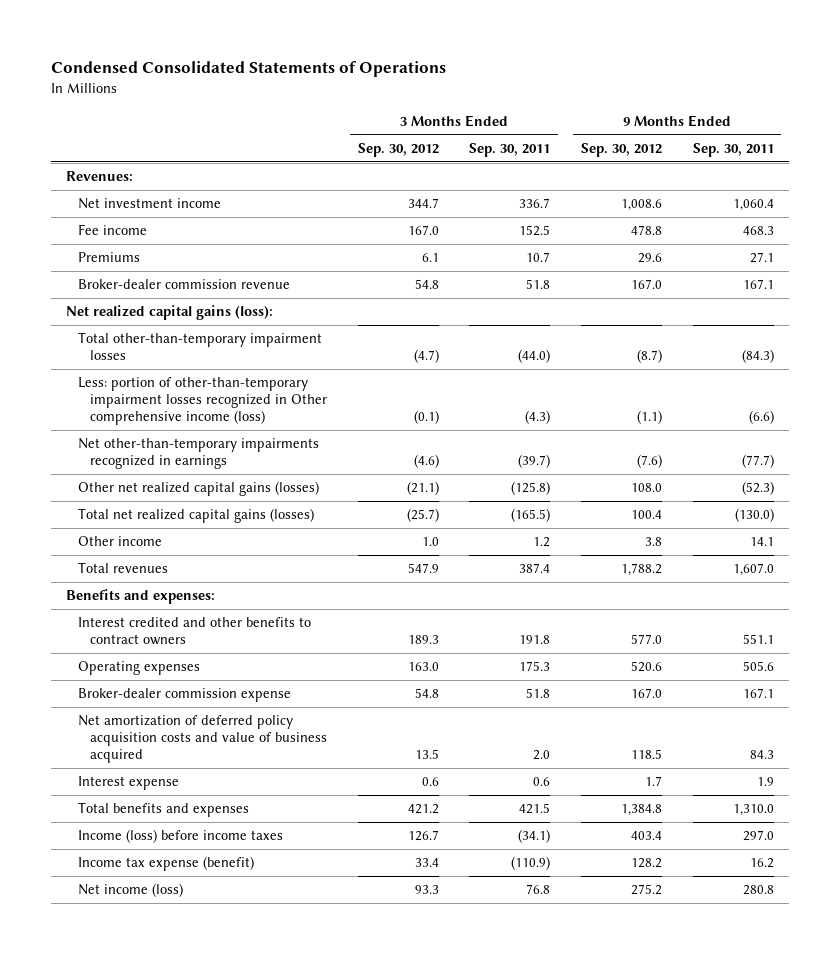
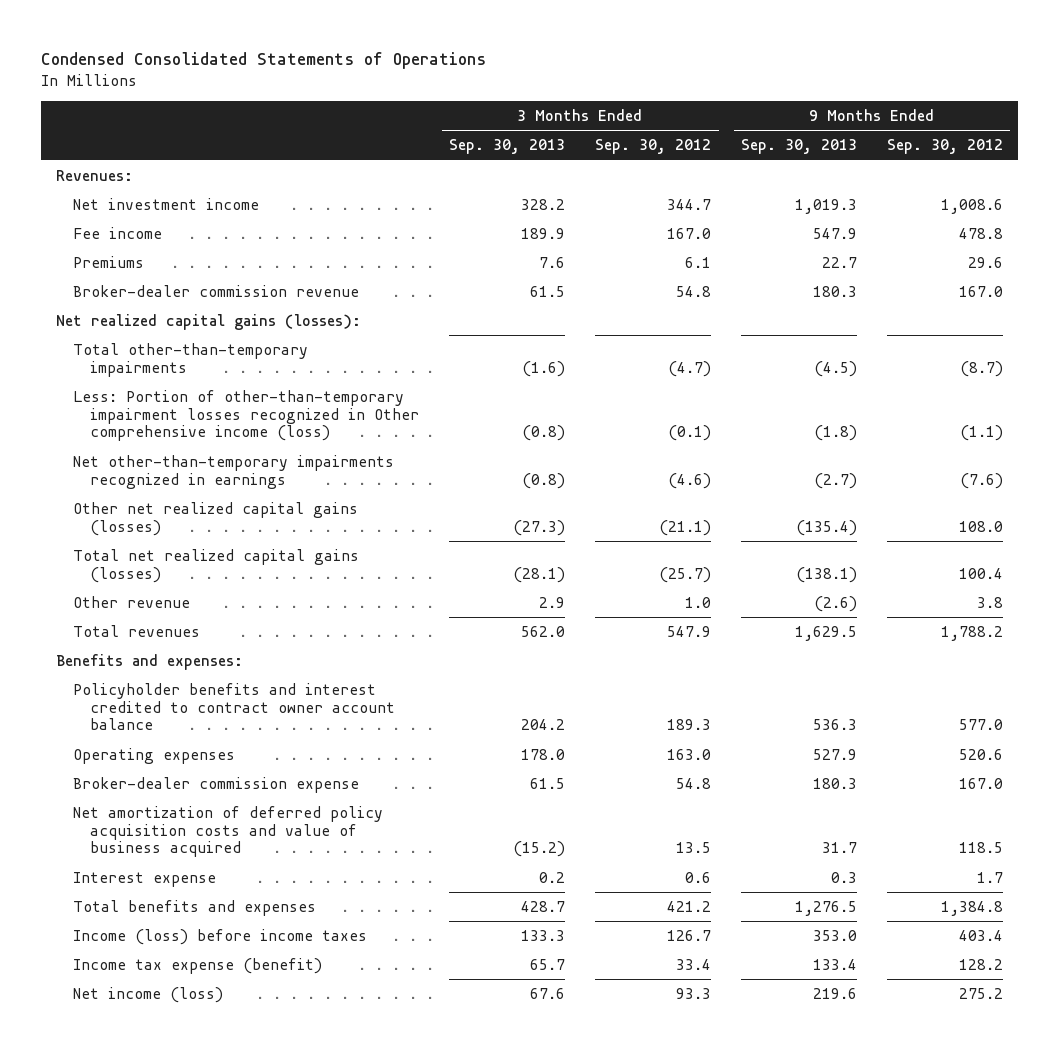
[469,143,551,158] Sep. 30, 2011 -> none
[692,143,774,158] Sep. 30, 2011 -> none
none -> [449,139,566,155] Sep. 30, 2013
none -> [741,139,858,155] Sep. 30, 2013
[65,305,273,321] Net realized capital gains (loss): -> [56,313,362,330] Net realized capital gains (losses):
[78,332,323,361] Total other-than-temporary impairment losses -> [73,342,309,377] Total other-than-temporary impairments
[78,377,328,426] Less: portion of other-than-temporary impairment losses recognized in Other comprehensive income (loss) -> [73,389,420,442] Less: Portion of other-than-temporary impairment losses recognized in Other comprehensive income (loss)
[78,536,163,547] Other income -> [73,595,191,608] Other revenue
[78,617,312,646] Interest credited and other benefits to contract owners -> [73,682,396,731] Policyholder benefits and interest credited to contract owner account balance

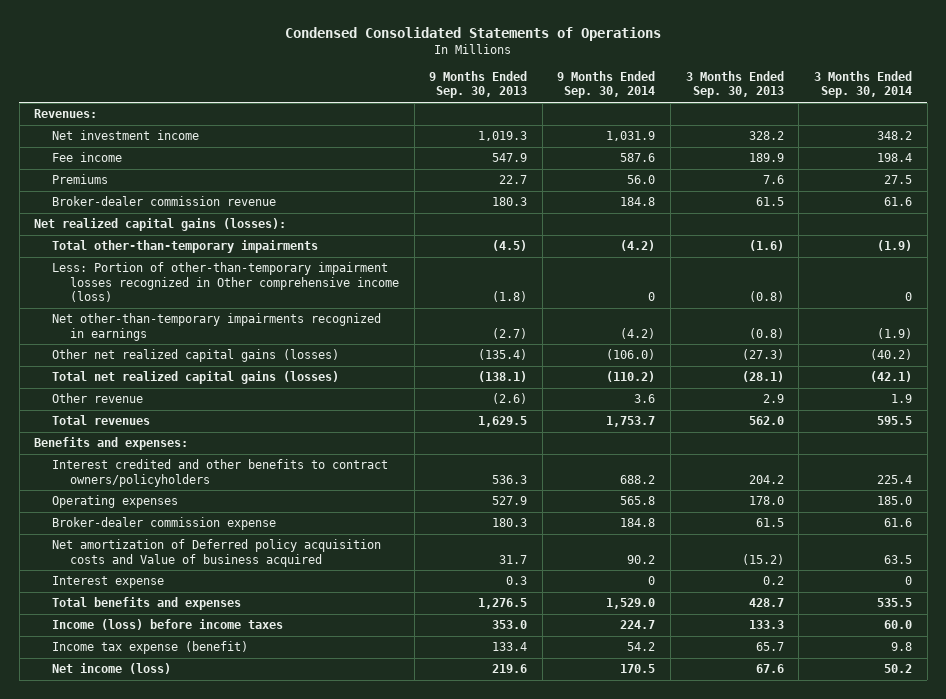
[595,139,712,155] Sep. 30, 2012 -> none
[886,139,1003,155] Sep. 30, 2012 -> none
none -> [557,71,656,99] 9 Months Ended Sep. 30, 2014
none -> [814,71,913,99] 3 Months Ended Sep. 30, 2014
[73,682,396,731] Policyholder benefits and interest credited to contract owner account balance -> [52,459,389,487] Interest credited and other benefits to contract owners/policyholders
[73,805,384,858] Net amortization of deferred policy acquisition costs and value of business acquired -> [52,539,382,567] Net amortization of Deferred policy acquisition costs and Value of business acquired

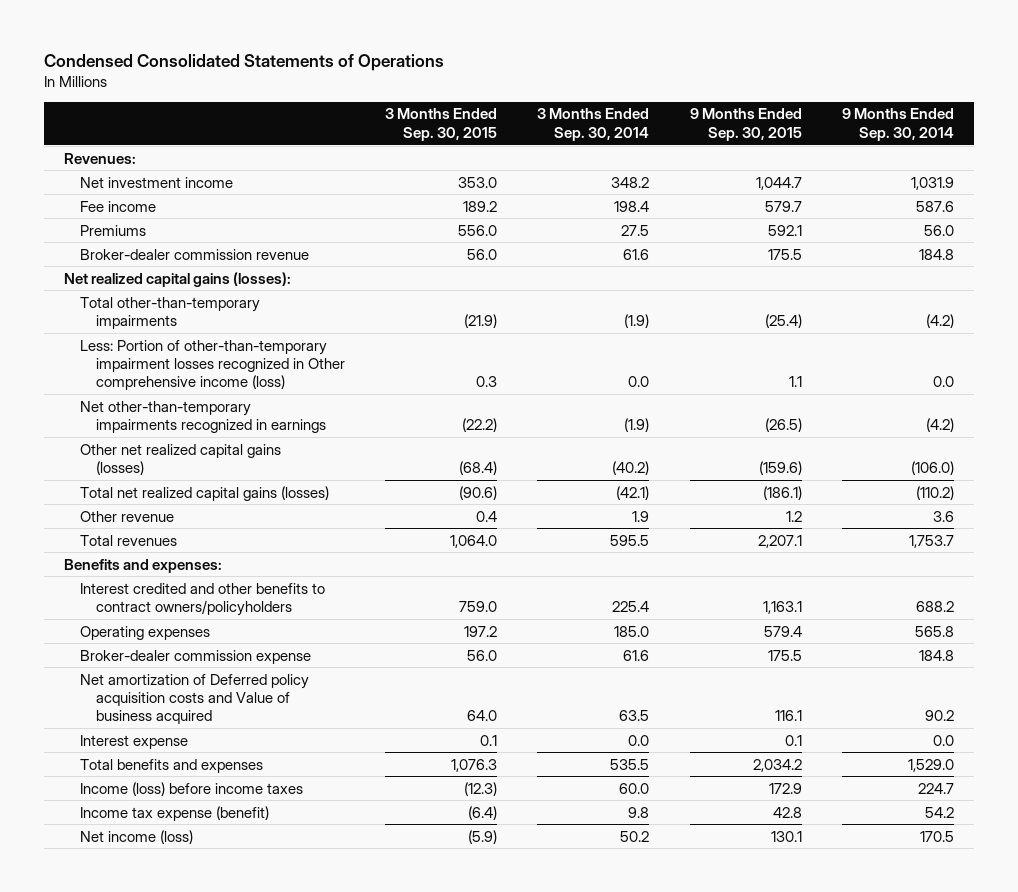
[429,71,528,99] 9 Months Ended Sep. 30, 2013 -> none
[685,71,784,99] 3 Months Ended Sep. 30, 2013 -> none
none -> [384,108,497,141] 3 Months Ended Sep. 30, 2015
none -> [689,108,802,141] 9 Months Ended Sep. 30, 2015
[648,291,656,301] 0 -> [932,376,954,388] 0.0
[905,291,913,301] 0 -> [628,376,650,388] 0.0
[648,576,656,586] 0 -> [932,734,954,746] 0.0
[905,576,913,586] 0 -> [628,734,650,746] 0.0

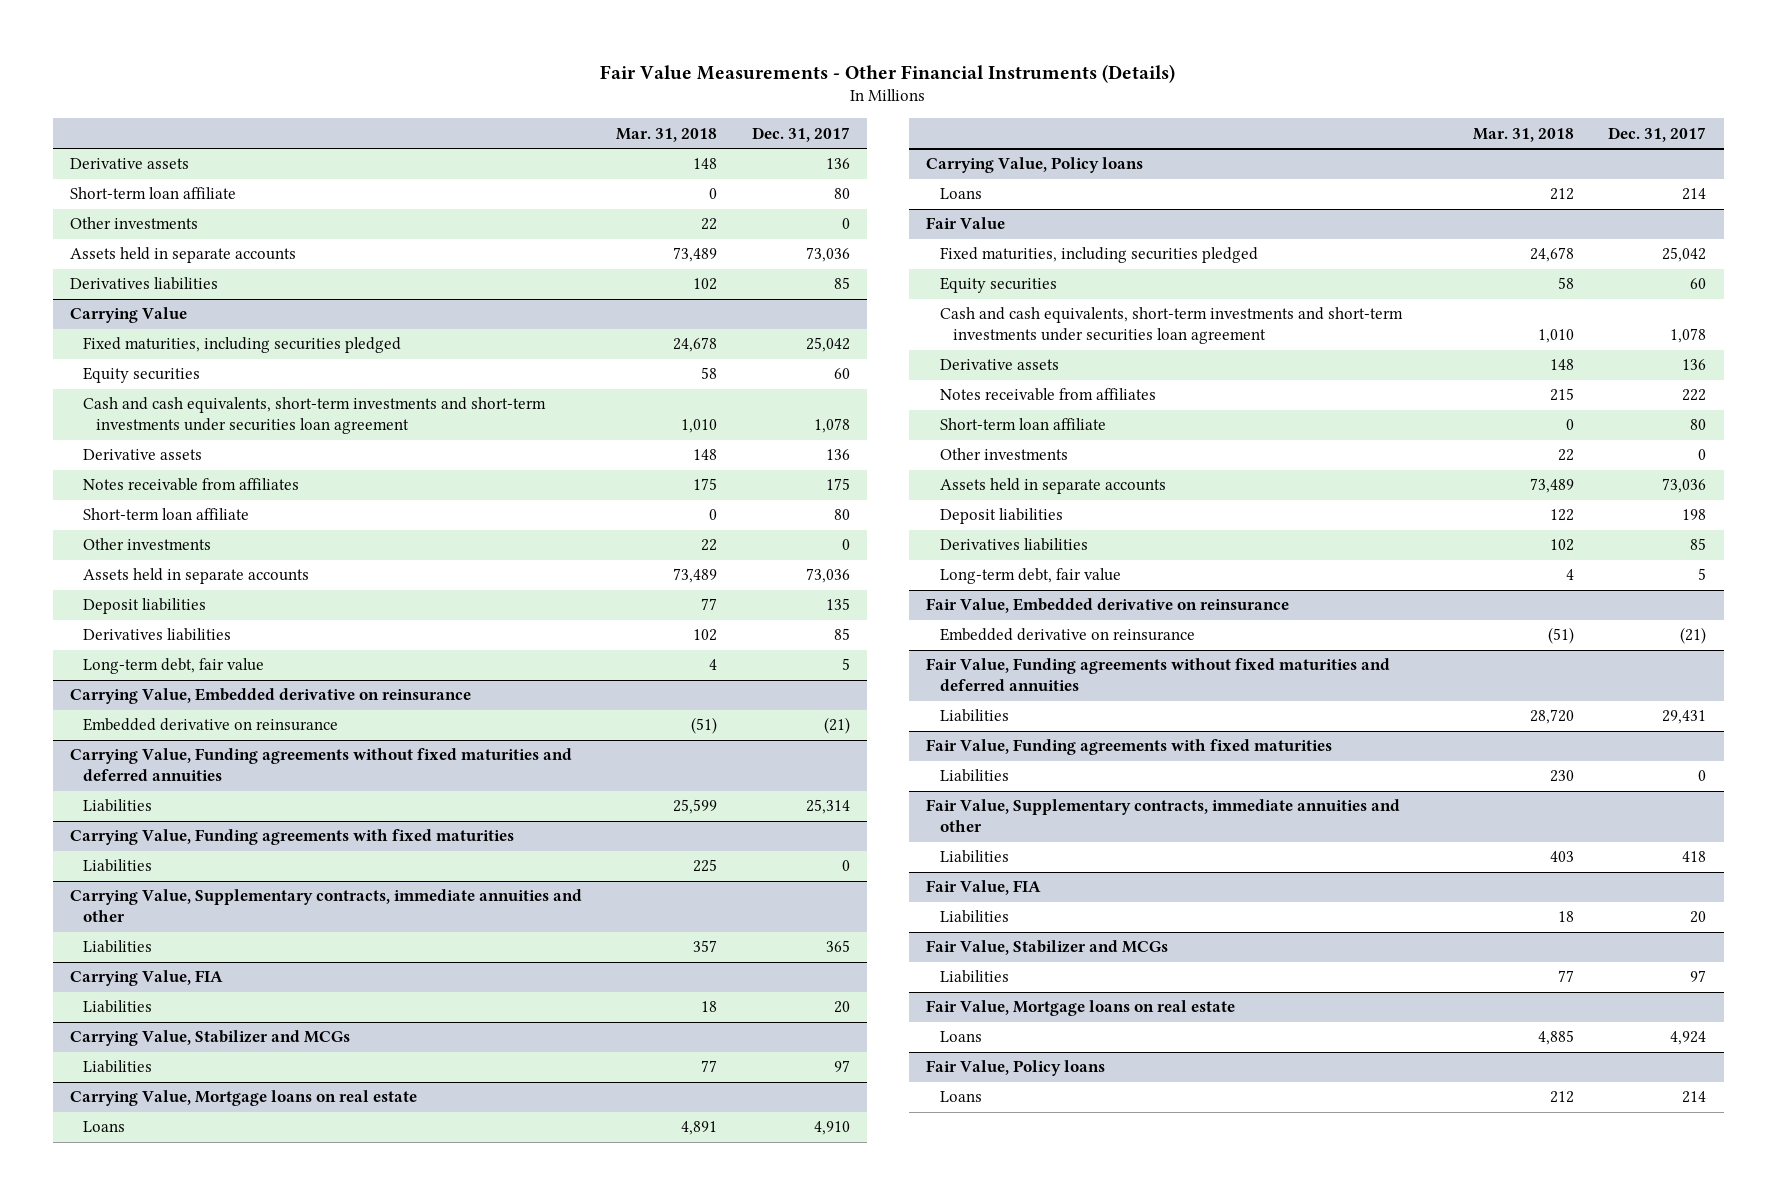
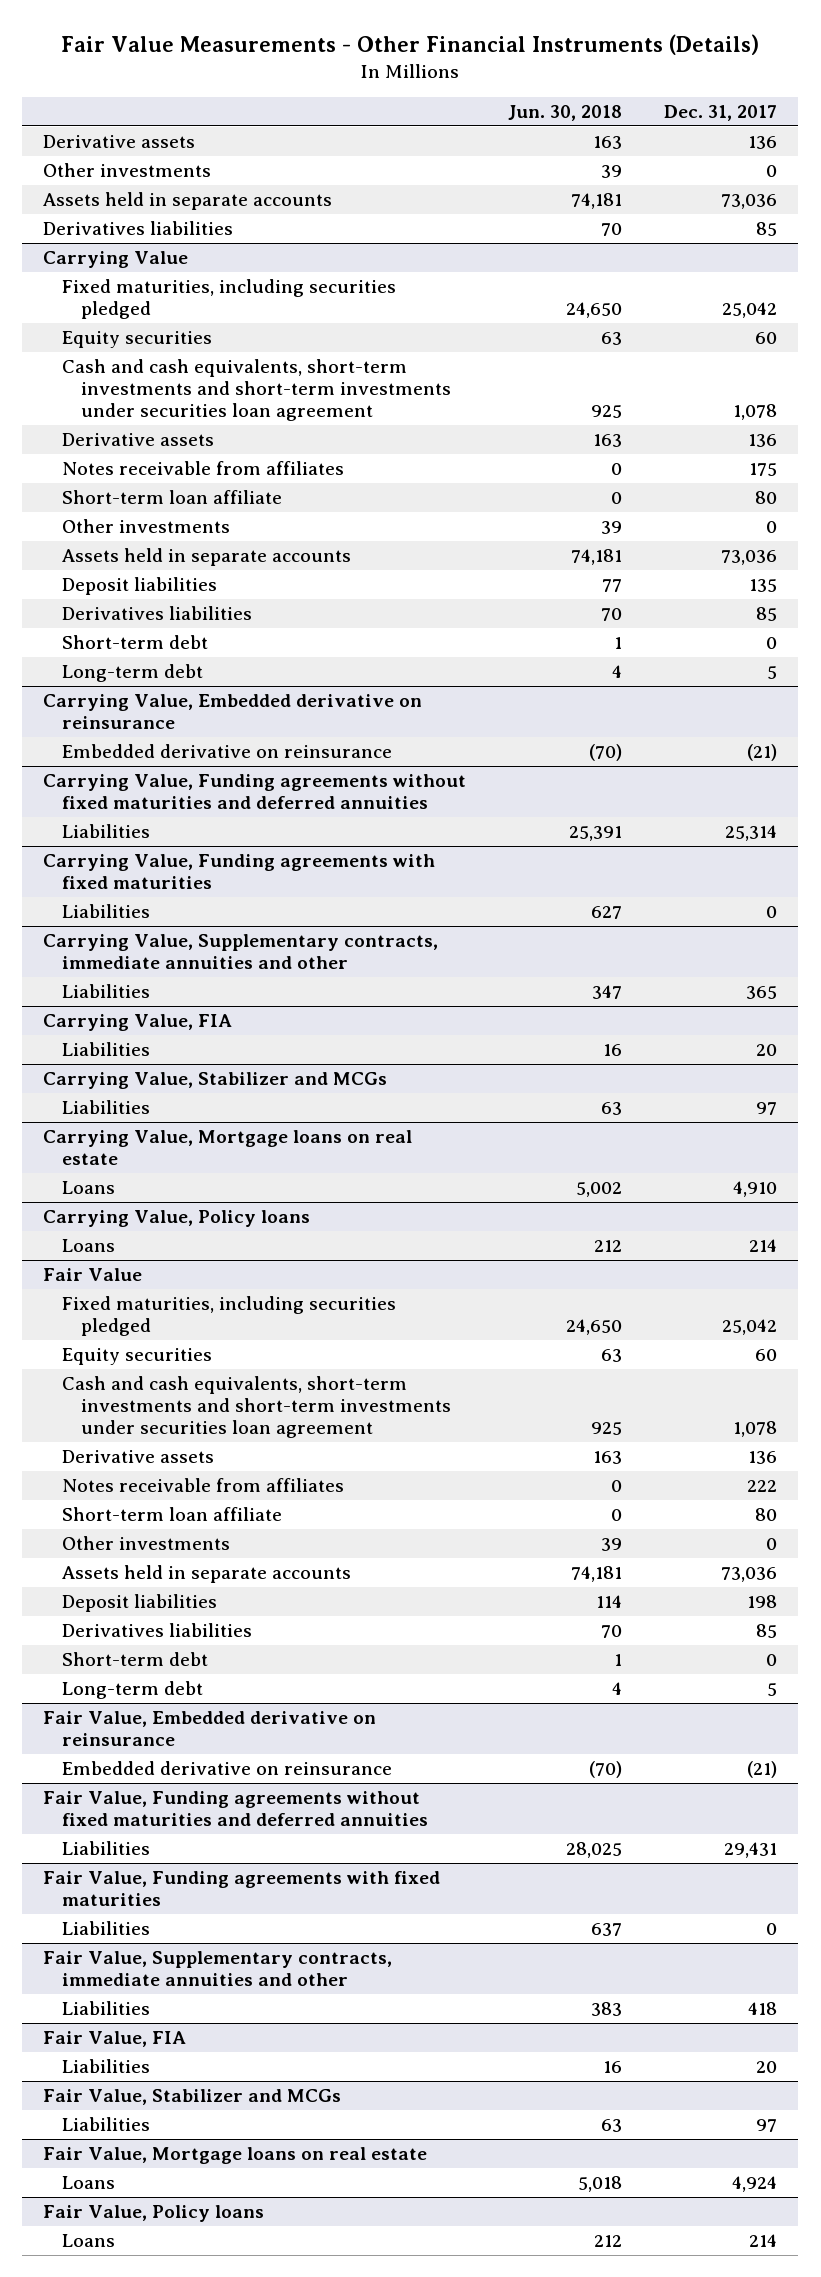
[616,127,718,142] Mar. 31, 2018 -> none
none -> [508,104,623,121] Jun. 30, 2018
[69,187,236,200] Short-term loan affiliate -> none
none -> [62,634,209,649] Short-term debt
[83,658,265,675] Long-term debt, fair value -> [62,663,204,682] Long-term debt
none -> [62,1651,209,1666] Short-term debt
[939,568,1121,585] Long-term debt, fair value -> [62,1680,204,1699] Long-term debt

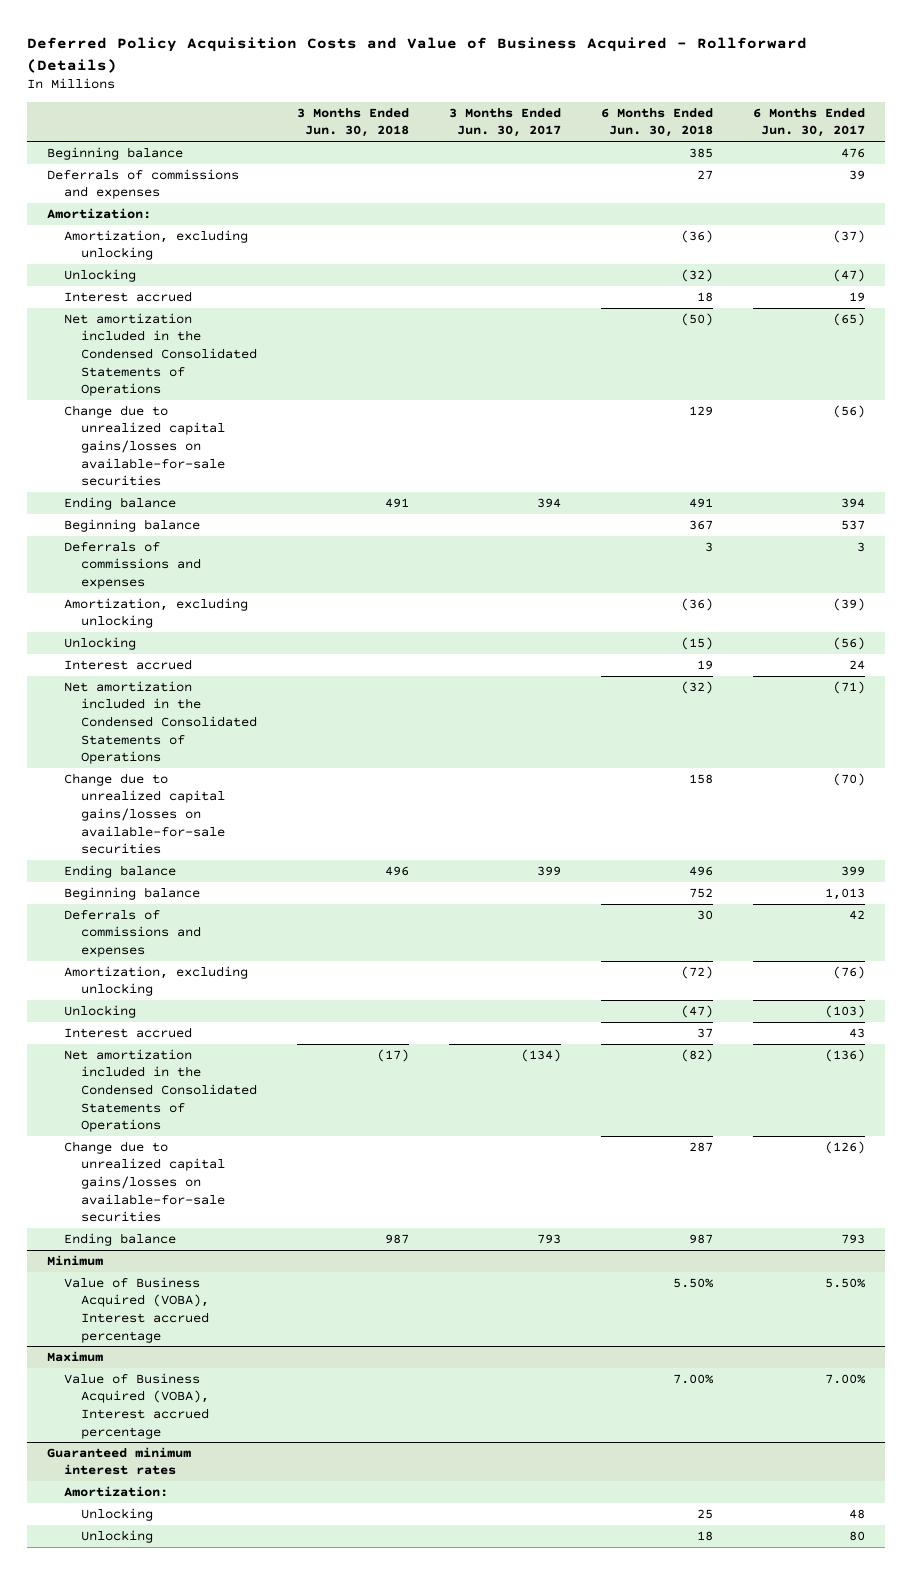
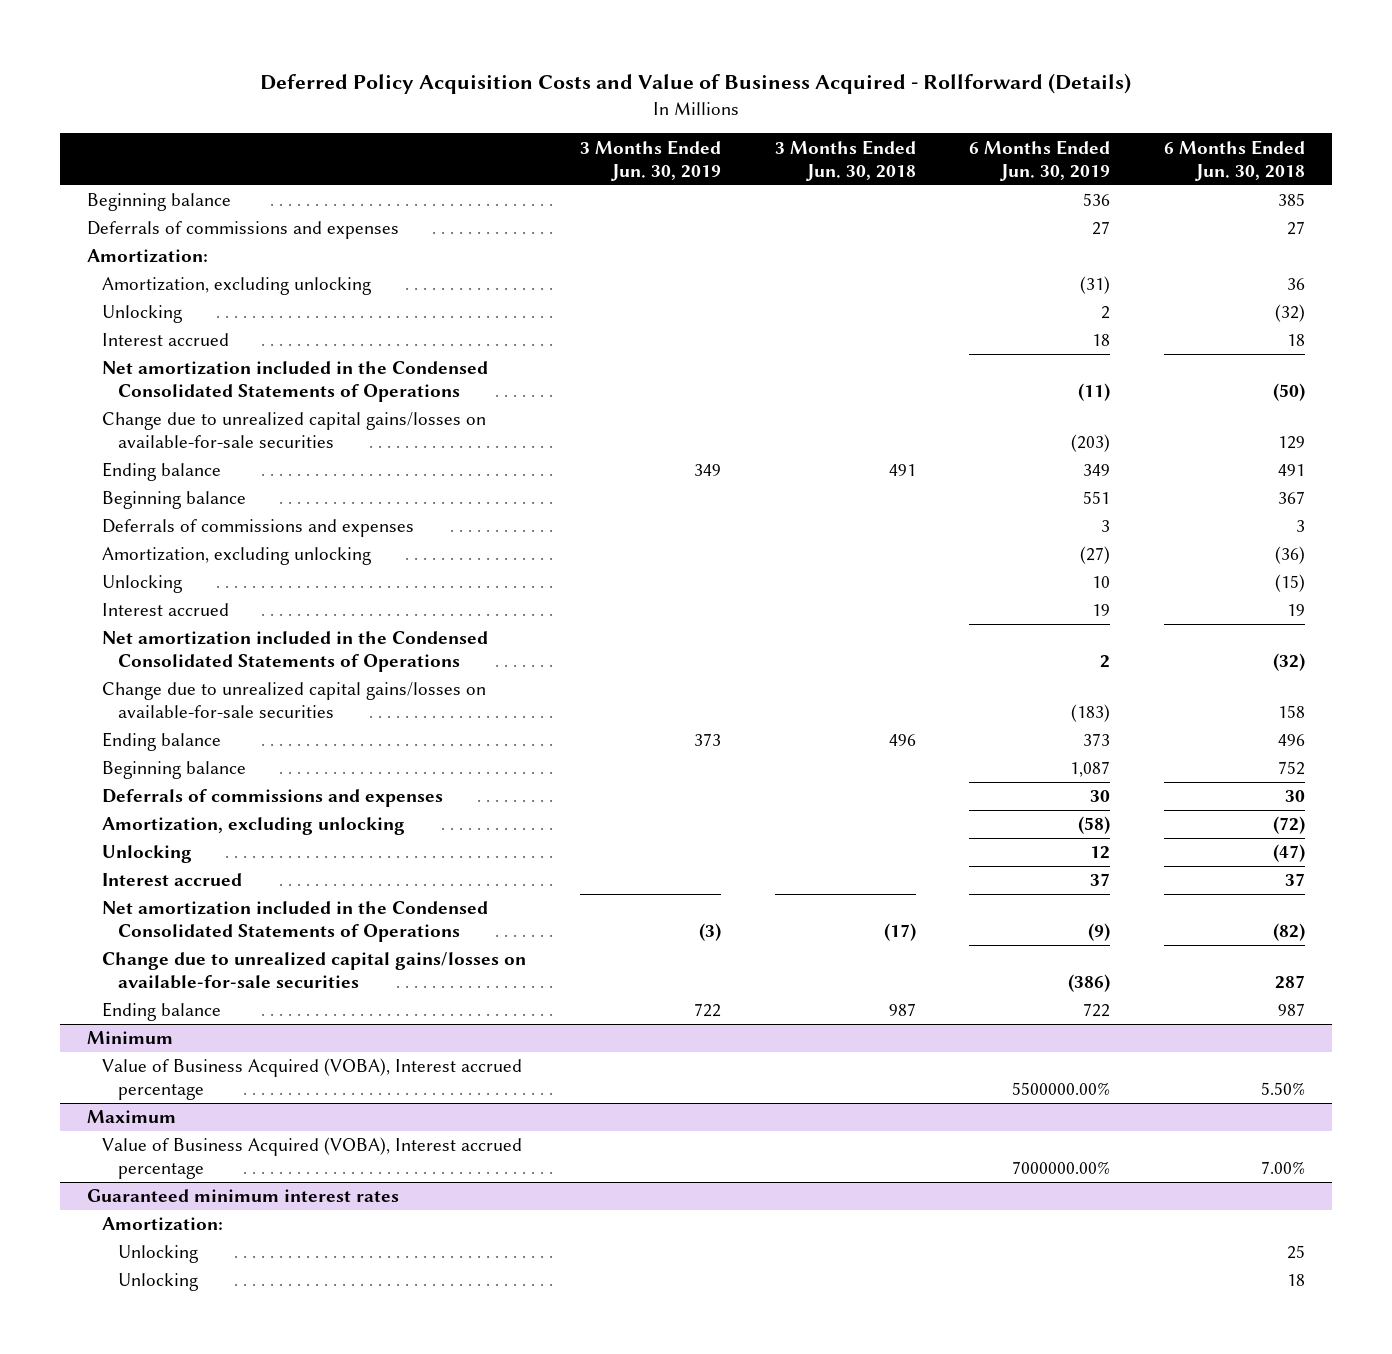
[449,107,562,138] 3 Months Ended Jun. 30, 2017 -> none
[753,107,866,138] 6 Months Ended Jun. 30, 2017 -> none
none -> [580,139,722,181] 3 Months Ended Jun. 30, 2019
none -> [969,139,1111,181] 6 Months Ended Jun. 30, 2019
[681,229,714,243] (36) -> [1287,278,1306,291] 36

